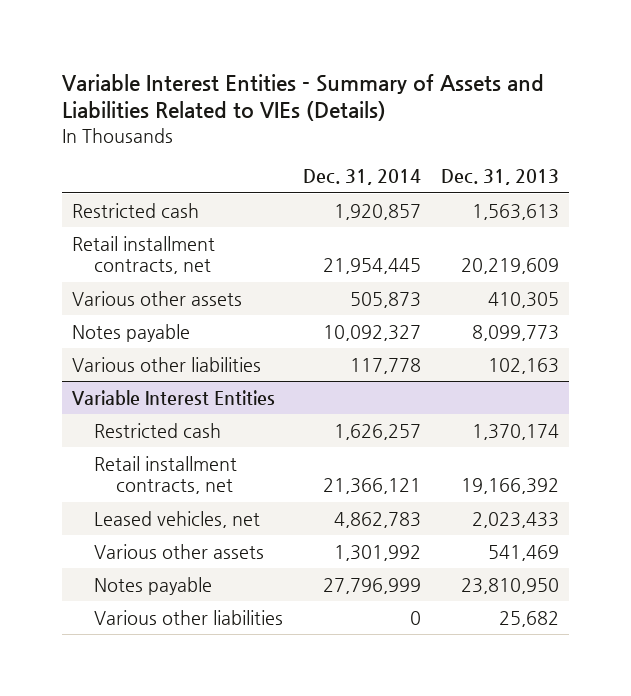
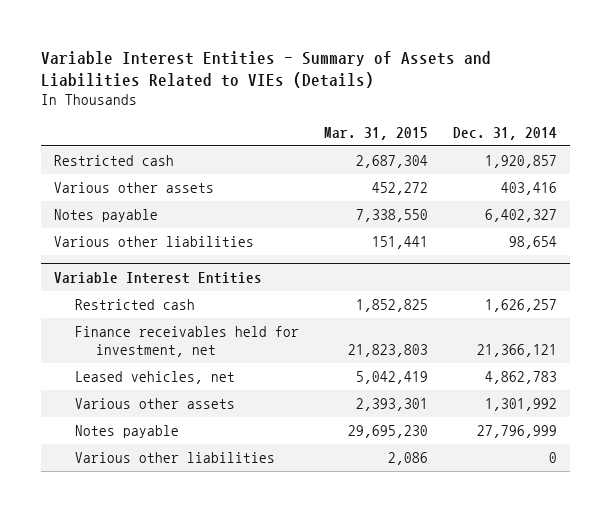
[440,169,559,186] Dec. 31, 2013 -> none
none -> [324,126,429,140] Mar. 31, 2015
[72,235,216,275] Retail installment contracts, net -> none
[350,291,422,308] 505,873 -> [501,182,558,196] 403,416
[323,324,422,341] 10,092,327 -> [485,209,558,223] 6,402,327
[350,357,422,374] 117,778 -> [509,236,558,250] 98,654
[94,455,238,495] Retail installment contracts, net -> [74,326,299,358] Finance receivables held for investment, net

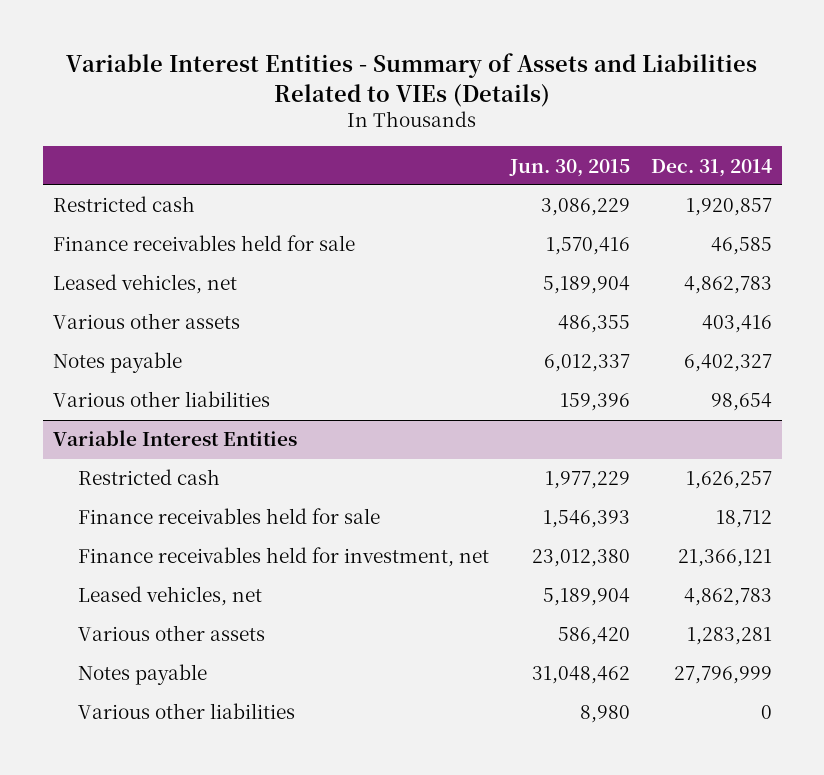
[324,126,429,140] Mar. 31, 2015 -> none
none -> [509,158,631,177] Jun. 30, 2015
none -> [52,235,355,252] Finance receivables held for sale
none -> [52,274,237,295] Leased vehicles, net
none -> [78,508,381,525] Finance receivables held for sale
[485,398,558,412] 1,301,992 -> [686,627,772,646] 1,283,281

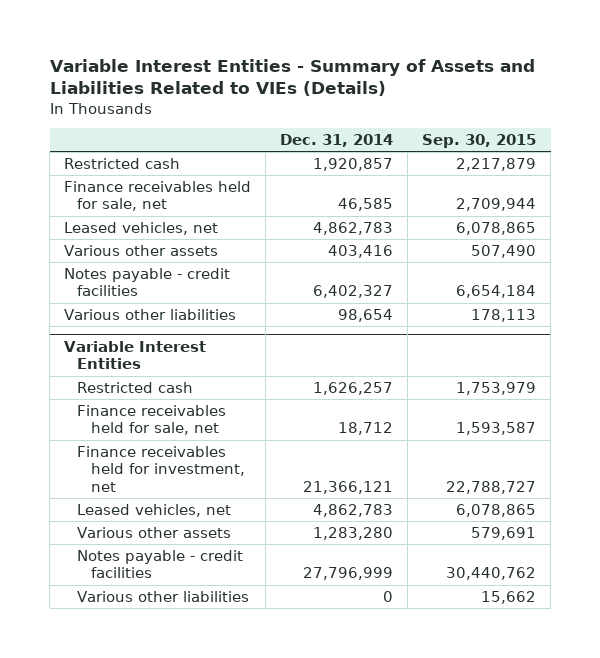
[509,158,631,177] Jun. 30, 2015 -> none
none -> [422,133,537,148] Sep. 30, 2015
[52,235,355,252] Finance receivables held for sale -> [64,180,252,212] Finance receivables held for sale, net
[52,352,182,374] Notes payable -> [64,267,231,297] Notes payable - credit facilities
[78,508,381,525] Finance receivables held for sale -> [77,404,227,436] Finance receivables held for sale, net
[686,627,772,646] 1,283,281 -> [313,526,394,540] 1,283,280
[78,664,208,686] Notes payable -> [77,549,244,579] Notes payable - credit facilities

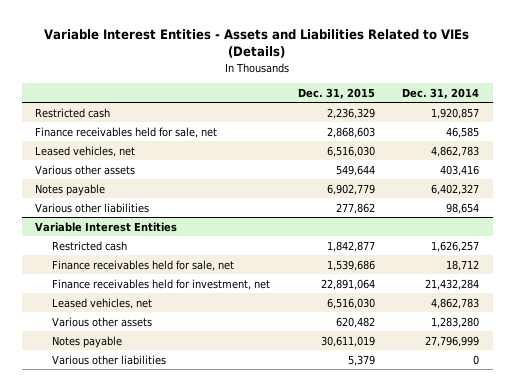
[49,58,535,97] Variable Interest Entities - Summary of Assets and Liabilities Related to VIEs (Details) -> [44,28,470,59] Variable Interest Entities - Assets and Liabilities Related to VIEs (Details)
[422,133,537,148] Sep. 30, 2015 -> none
none -> [297,87,375,99] Dec. 31, 2015
[64,267,231,297] Notes payable - credit facilities -> [35,183,106,196] Notes payable
[303,481,394,495] 21,366,121 -> [425,278,480,290] 21,432,284
[77,549,244,579] Notes payable - credit facilities -> [52,335,123,348] Notes payable

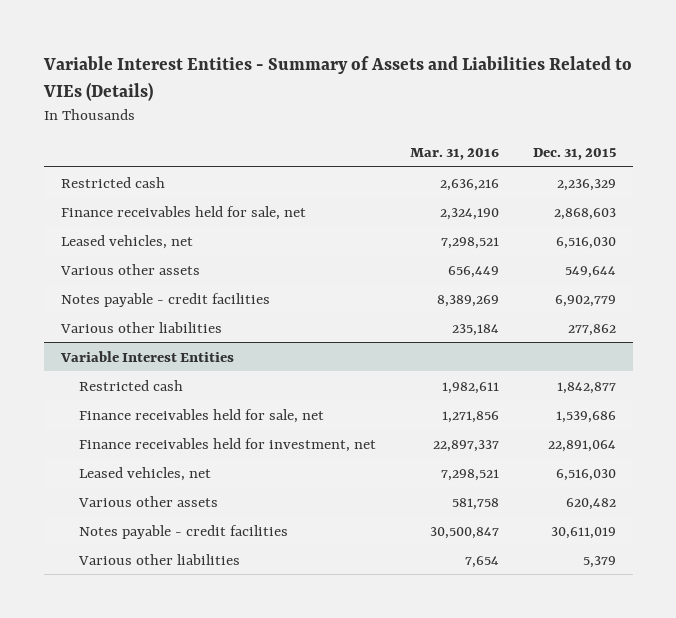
[44,28,470,59] Variable Interest Entities - Assets and Liabilities Related to VIEs (Details) -> [42,56,632,102] Variable Interest Entities - Summary of Assets and Liabilities Related to VIEs (Details)
[402,87,480,99] Dec. 31, 2014 -> none
none -> [409,147,499,160] Mar. 31, 2016
[35,183,106,196] Notes payable -> [60,292,270,307] Notes payable - credit facilities
[52,335,123,348] Notes payable -> [79,524,289,539] Notes payable - credit facilities

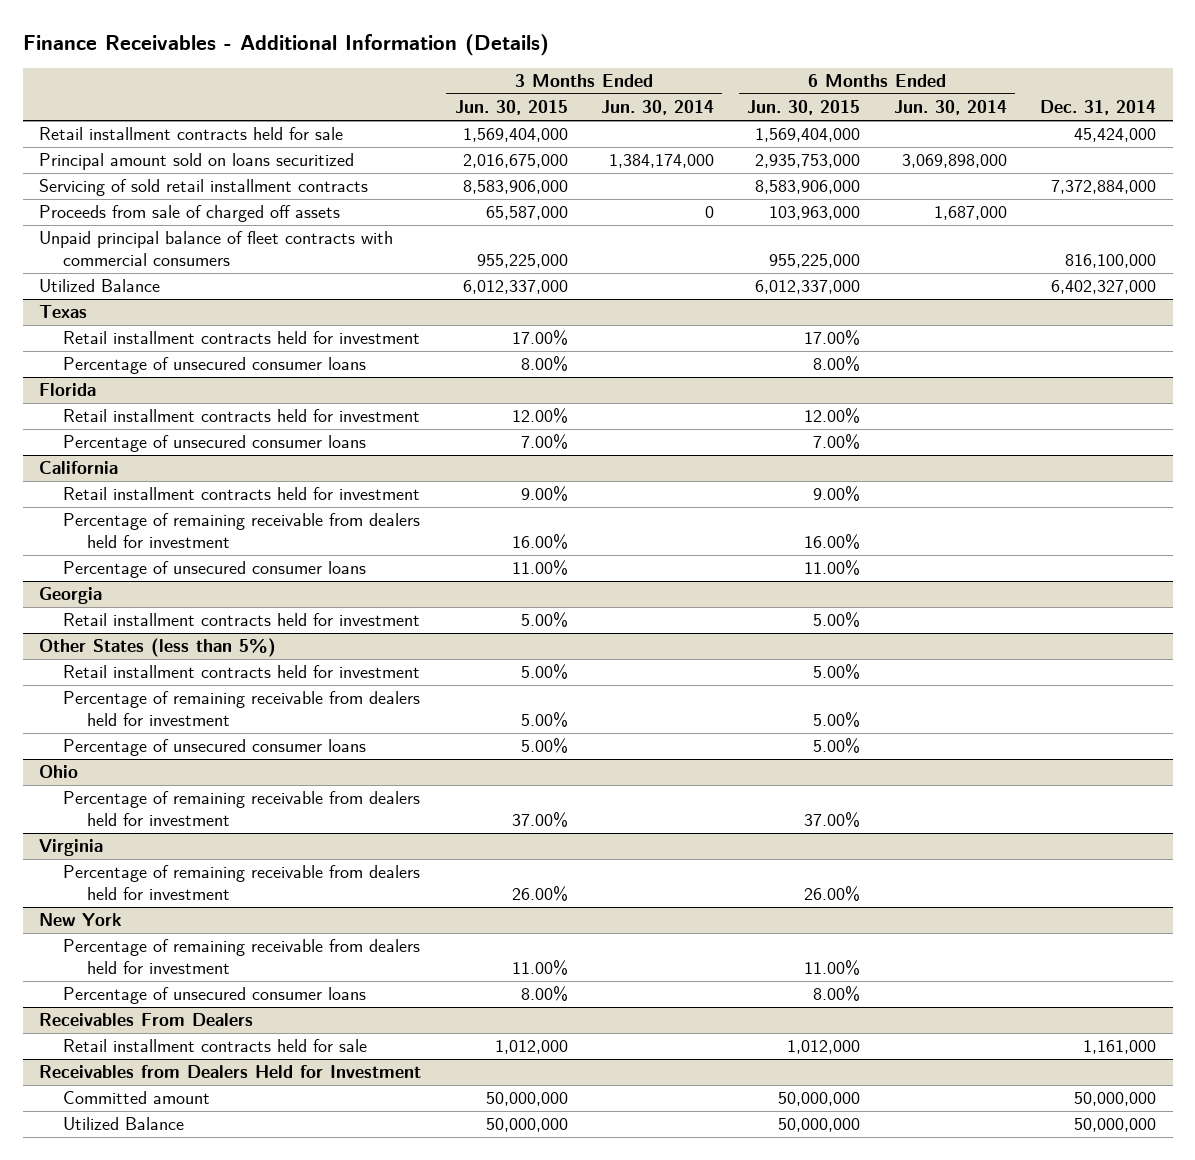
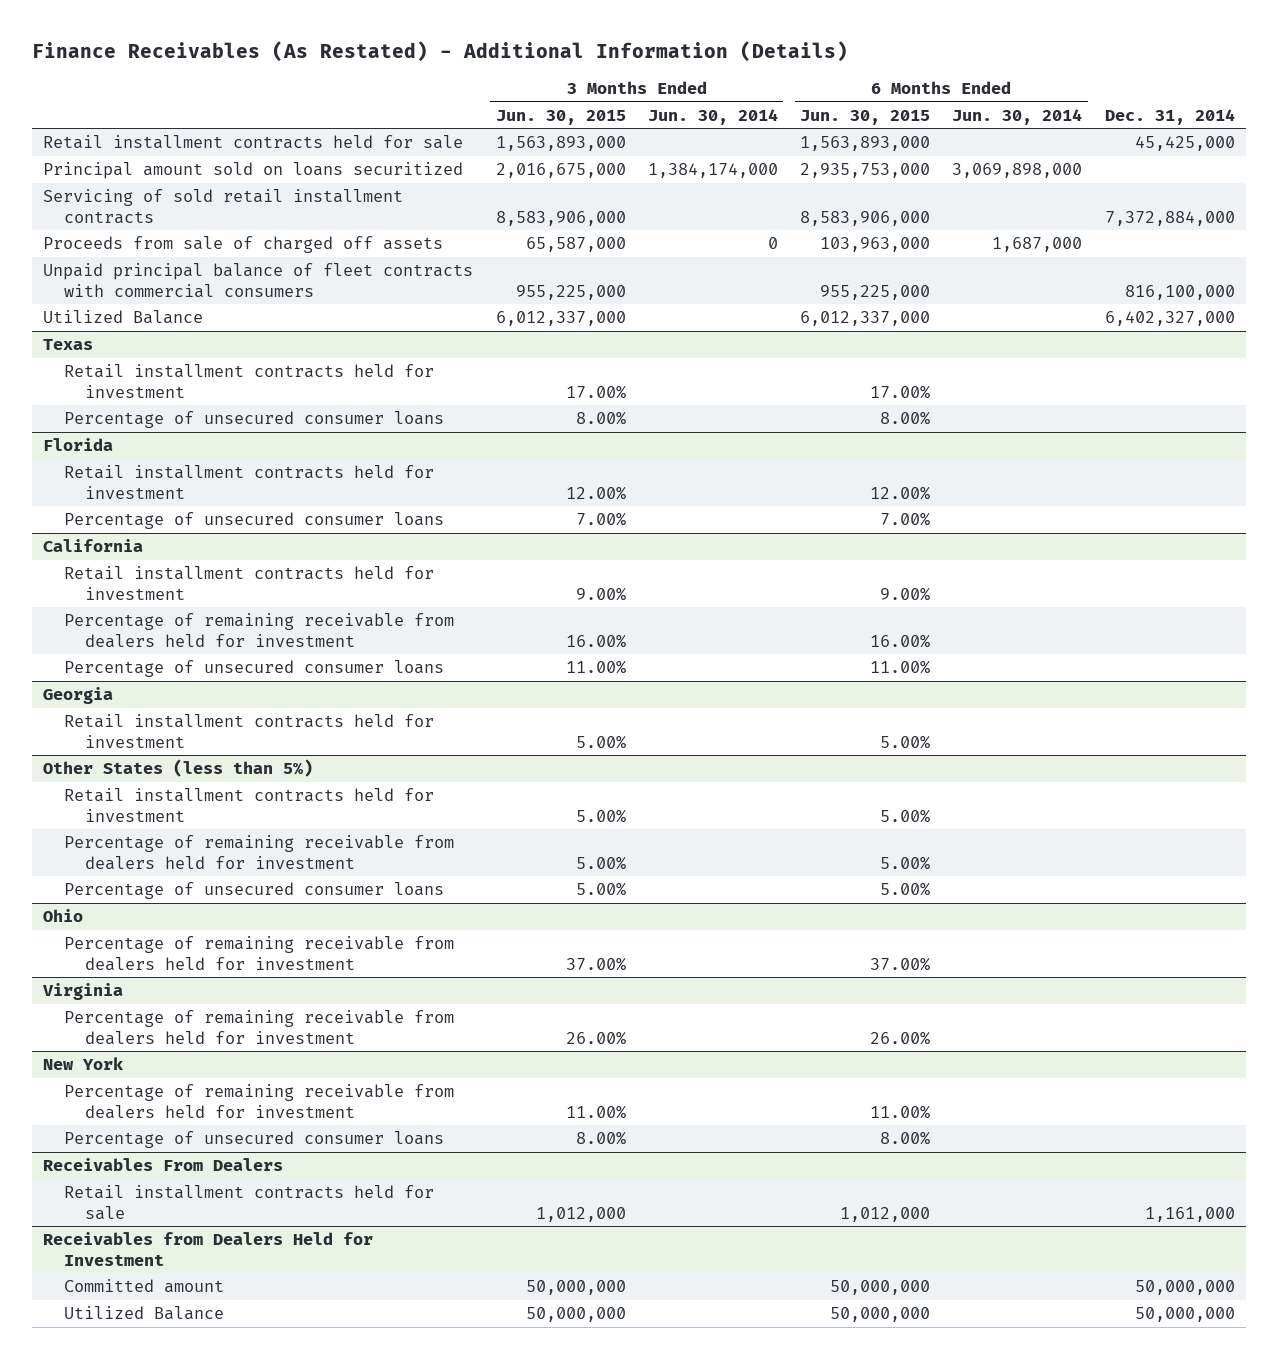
[22,34,549,57] Finance Receivables - Additional Information (Details) -> [32,41,849,63] Finance Receivables (As Restated) - Additional Information (Details)
[462,128,568,143] 1,569,404,000 -> [495,136,626,152] 1,563,893,000
[755,128,861,143] 1,569,404,000 -> [800,136,931,152] 1,563,893,000
[1074,128,1157,143] 45,424,000 -> [1134,136,1235,152] 45,425,000

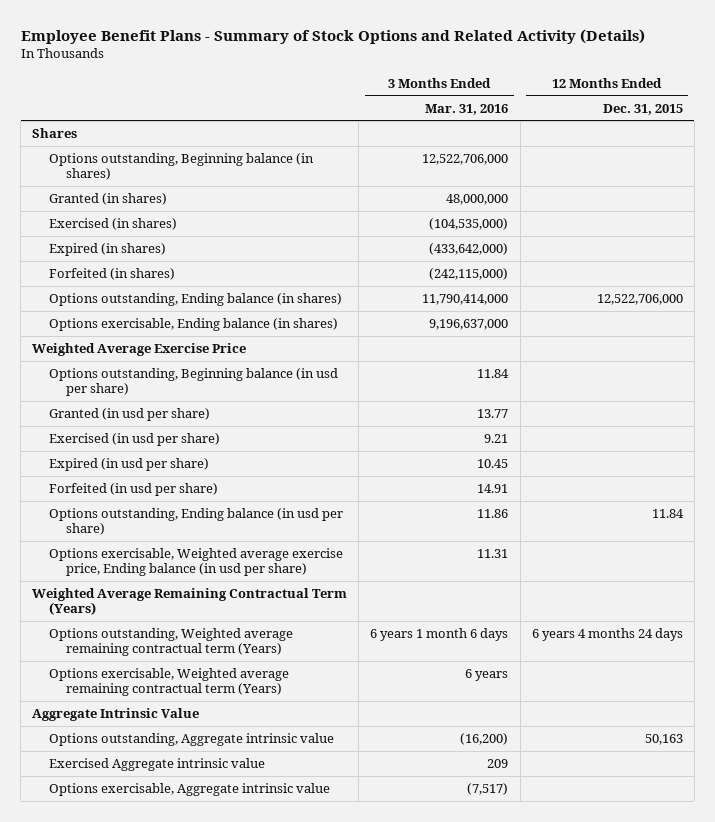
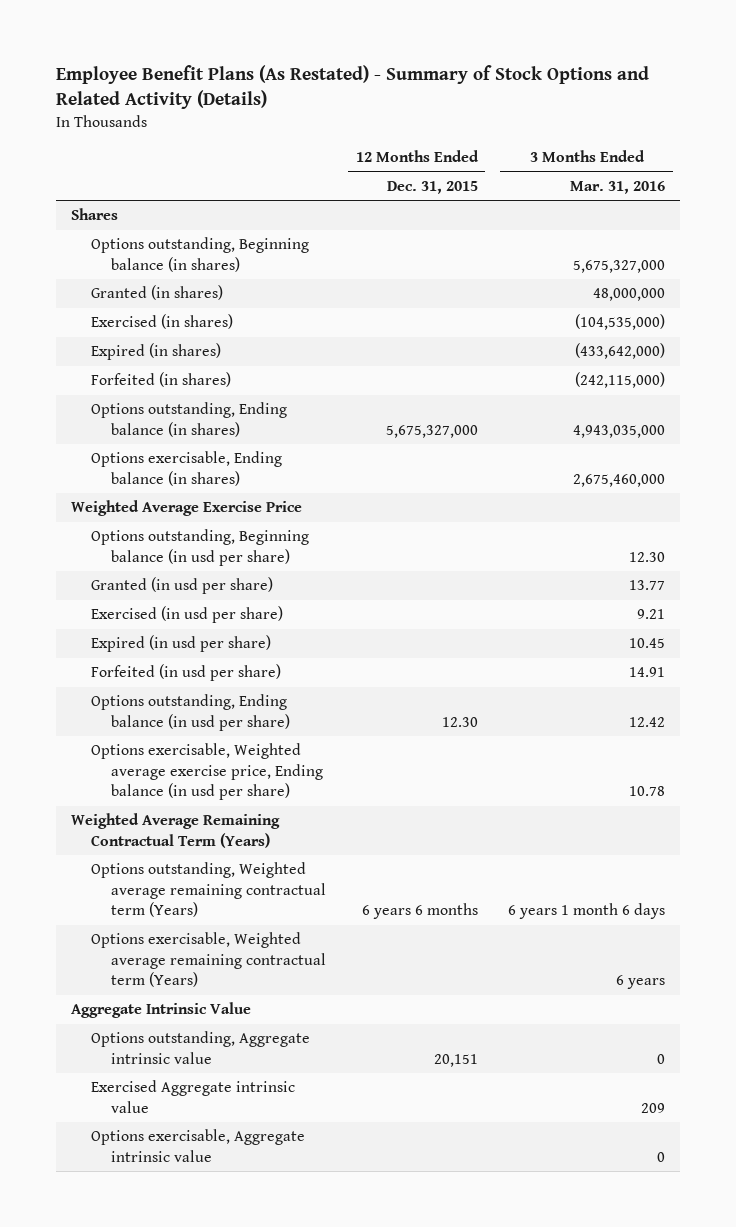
[20,28,645,44] Employee Benefit Plans - Summary of Stock Options and Related Activity (Details) -> [55,65,649,110] Employee Benefit Plans (As Restated) - Summary of Stock Options and Related Activity (Details)
[422,154,509,166] 12,522,706,000 -> [573,259,666,273] 5,675,327,000
[422,294,509,306] 11,790,414,000 -> [573,424,666,438] 4,943,035,000
[596,294,683,306] 12,522,706,000 -> [385,424,478,438] 5,675,327,000
[429,319,509,331] 9,196,637,000 -> [573,473,666,487] 2,675,460,000
[477,369,510,379] 11.84 -> [629,551,666,562] 12.30
[477,509,509,519] 11.86 -> [629,716,666,727] 12.42
[651,509,684,519] 11.84 -> [441,716,478,727] 12.30
[477,549,509,559] 11.31 -> [629,786,666,797] 10.78
[531,628,683,642] 6 years 4 months 24 days -> [361,903,478,920] 6 years 6 months
[460,733,509,746] (16,200) -> [657,1053,666,1064] 0
[644,734,683,746] 50,163 -> [433,1053,478,1067] 20,151
[467,783,509,796] (7,517) -> [657,1151,666,1162] 0

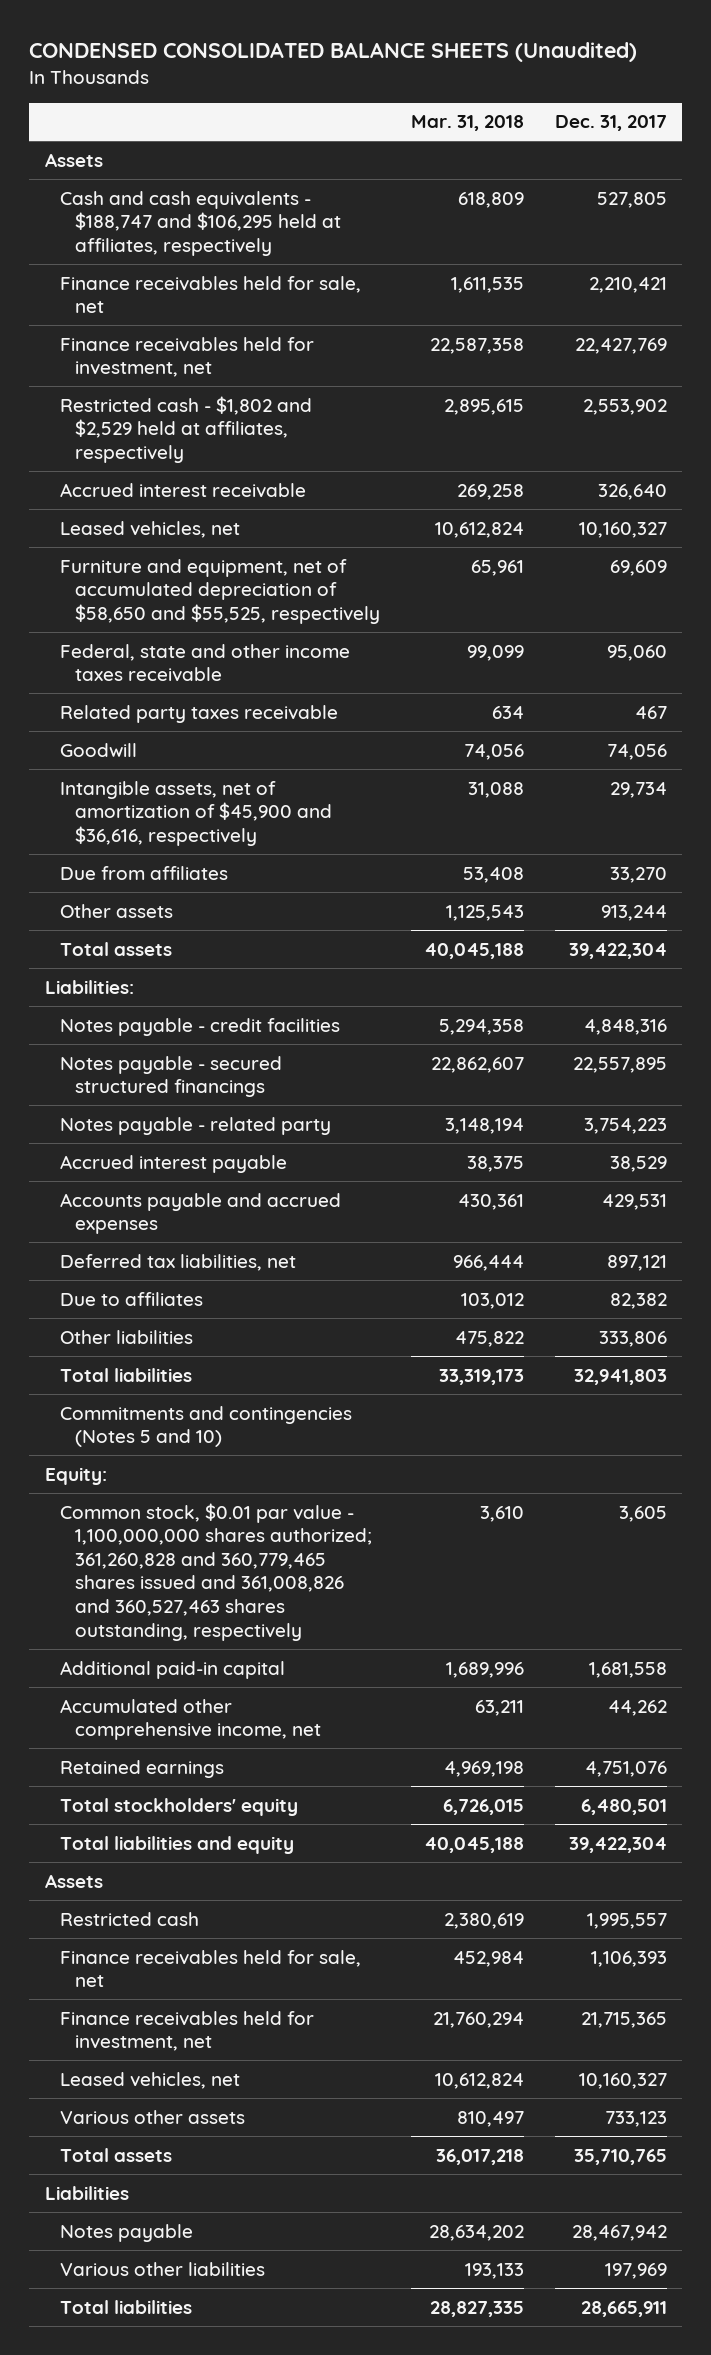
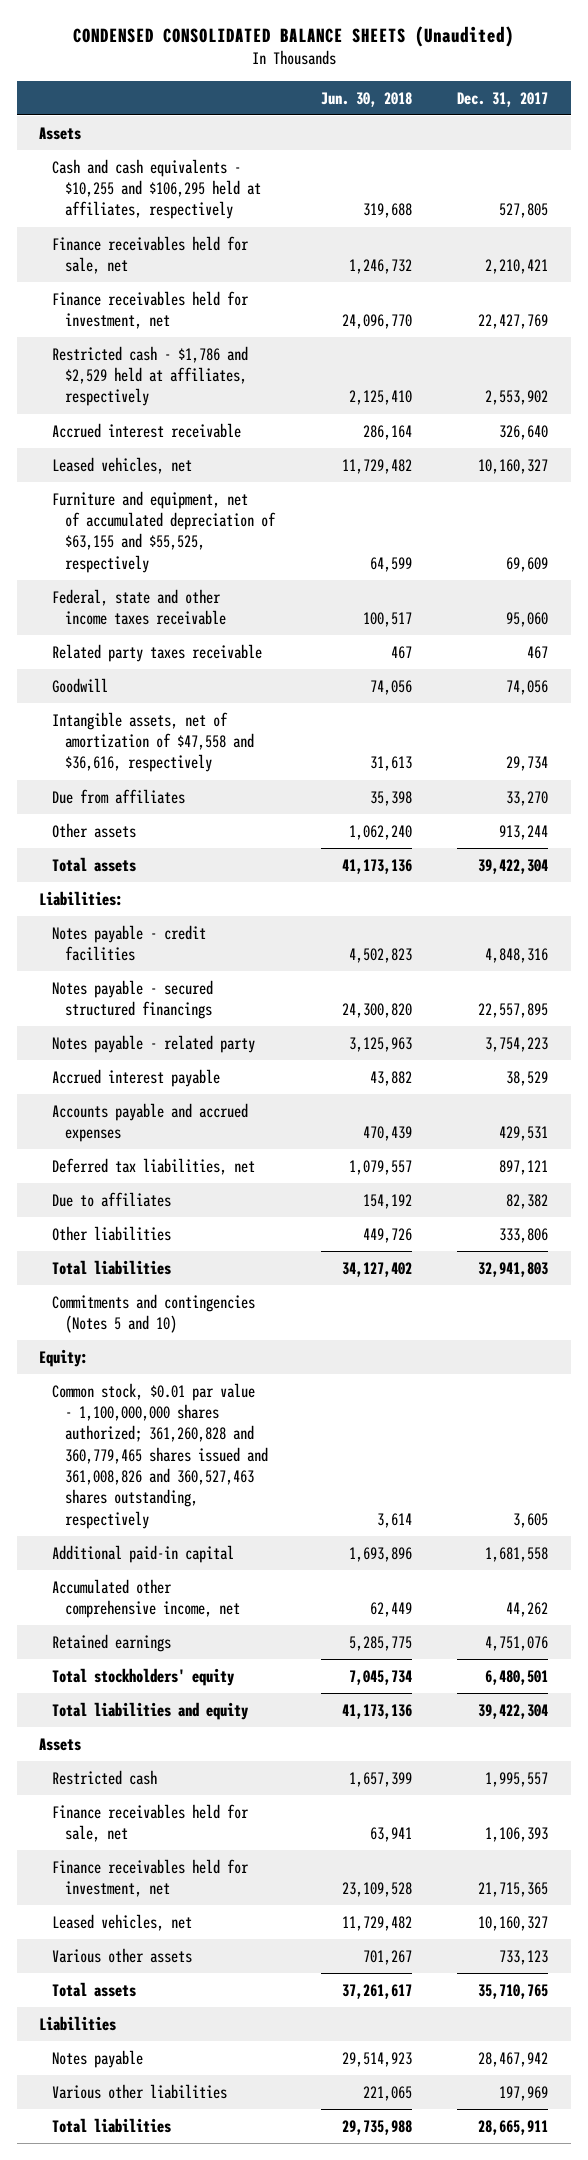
[410,115,524,132] Mar. 31, 2018 -> none
none -> [320,91,412,107] Jun. 30, 2018
[59,190,342,256] Cash and cash equivalents - $188,747 and $106,295 held at affiliates, respectively -> [52,158,262,220] Cash and cash equivalents - $10,255 and $106,295 held at affiliates, respectively
[59,395,312,463] Restricted cash - $1,802 and $2,529 held at affiliates, respectively -> [52,345,249,407] Restricted cash - $1,786 and $2,529 held at affiliates, respectively
[59,558,381,624] Furniture and equipment, net of accumulated depreciation of $58,650 and $55,525, respectively -> [52,490,277,573] Furniture and equipment, net of accumulated depreciation of $63,155 and $55,525, respectively
[59,780,333,846] Intangible assets, net of amortization of $45,900 and $36,616, respectively -> [52,711,255,773] Intangible assets, net of amortization of $47,558 and $36,616, respectively

